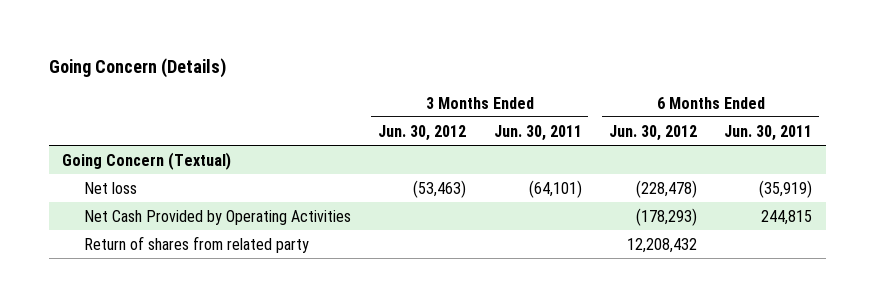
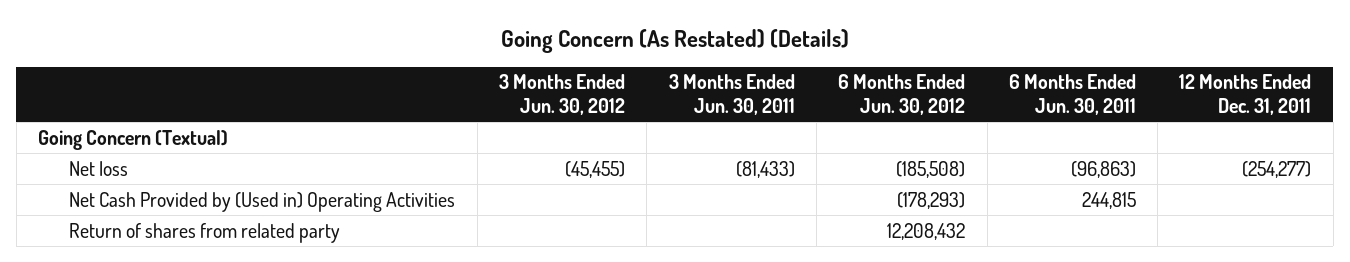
[48,58,226,79] Going Concern (Details) -> [500,28,849,53] Going Concern (As Restated) (Details)
none -> [1179,74,1312,116] 12 Months Ended Dec. 31, 2011
[413,179,467,198] (53,463) -> [565,160,626,178] (45,455)
[528,179,582,198] (64,101) -> [735,160,795,178] (81,433)
[635,179,697,198] (228,478) -> [896,160,966,178] (185,508)
[759,179,813,198] (35,919) -> [1070,160,1136,178] (96,863)
[84,209,352,225] Net Cash Provided by Operating Activities -> [69,191,456,212] Net Cash Provided by (Used in) Operating Activities

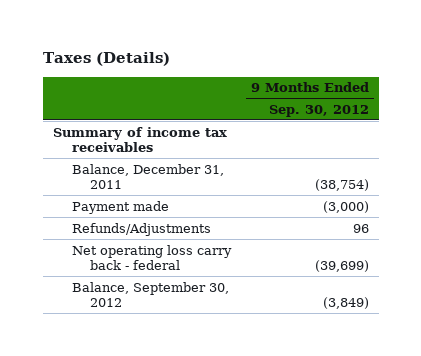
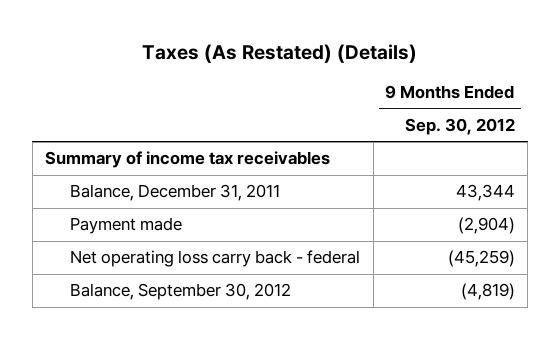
[42,52,170,67] Taxes (Details) -> [142,43,418,63] Taxes (As Restated) (Details)
[71,222,211,236] Refunds/Adjustments -> none
[314,179,369,192] (38,754) -> [455,184,515,202] 43,344
[322,200,369,213] (3,000) -> [457,217,515,235] (2,904)
[314,260,369,273] (39,699) -> [447,250,515,268] (45,259)
[322,297,369,310] (3,849) -> [460,283,515,301] (4,819)

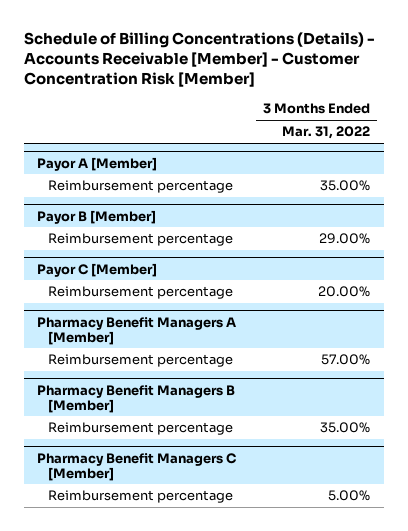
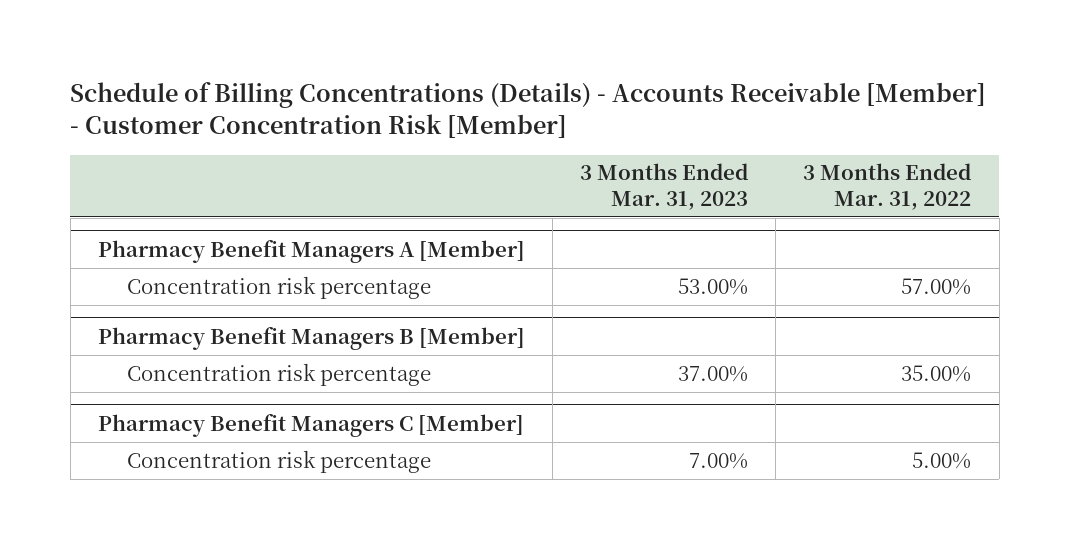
none -> [580,163,749,211] 3 Months Ended Mar. 31, 2023
[37,156,158,171] Payor A [Member] -> none
[48,180,234,194] Reimbursement percentage -> none
[37,209,157,224] Payor B [Member] -> none
[48,233,234,247] Reimbursement percentage -> none
[37,262,158,277] Payor C [Member] -> none
[48,286,234,300] Reimbursement percentage -> none
[48,354,234,368] Reimbursement percentage -> [127,275,432,299] Concentration risk percentage
[48,422,234,436] Reimbursement percentage -> [127,362,432,386] Concentration risk percentage
[48,490,234,504] Reimbursement percentage -> [127,449,432,473] Concentration risk percentage

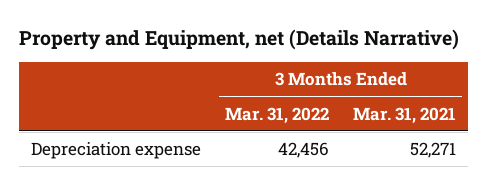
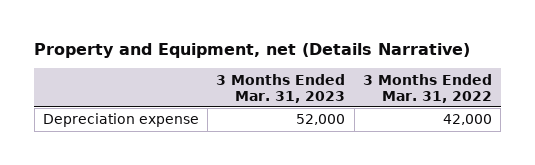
[353,106,457,124] Mar. 31, 2021 -> none
none -> [216,73,346,103] 3 Months Ended Mar. 31, 2023
[278,142,330,159] 42,456 -> [442,114,492,126] 42,000

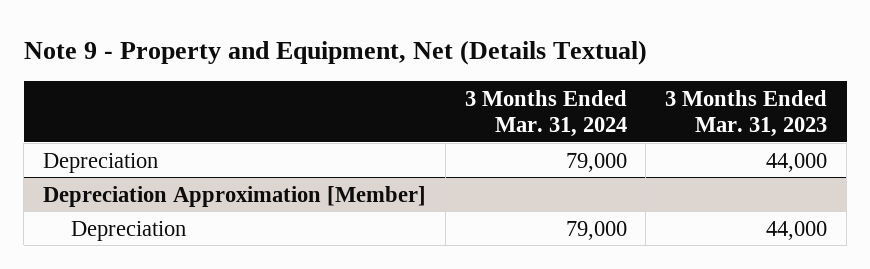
[34,42,471,58] Property and Equipment, net (Details Narrative) -> [23,39,647,65] Note 9 - Property and Equipment, Net (Details Textual)
[362,73,492,103] 3 Months Ended Mar. 31, 2022 -> none
none -> [464,89,627,137] 3 Months Ended Mar. 31, 2024
[42,113,199,128] Depreciation expense -> [42,152,158,173] Depreciation
[296,114,346,126] 52,000 -> [766,152,828,172] 44,000
none -> [42,185,426,207] Depreciation Approximation [Member]
none -> [70,220,186,241] Depreciation

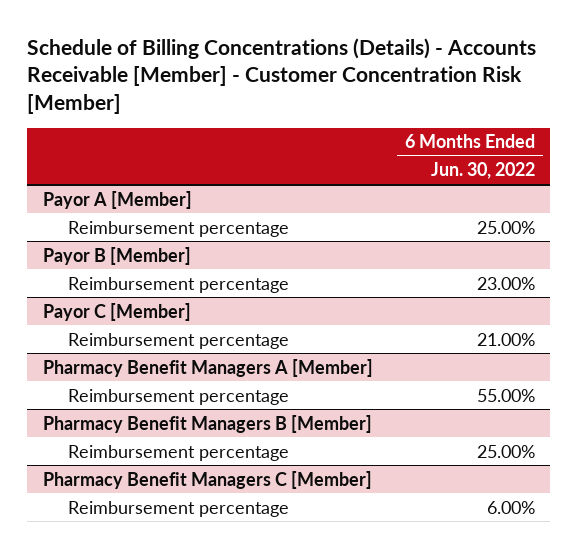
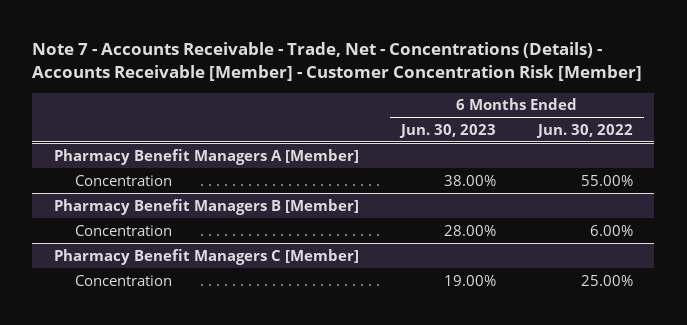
[27,37,537,115] Schedule of Billing Concentrations (Details) - Accounts Receivable [Member] - Customer Concentration Risk [Member] -> [32,42,643,81] Note 7 - Accounts Receivable - Trade, Net - Concentrations (Details) - Accounts Receivable [Member] - Customer Concentration Risk [Member]
none -> [398,123,496,138] Jun. 30, 2023
[43,190,193,209] Payor A [Member] -> none
[68,220,290,237] Reimbursement percentage -> none
[43,246,192,265] Payor B [Member] -> none
[68,276,290,293] Reimbursement percentage -> none
[43,302,192,321] Payor C [Member] -> none
[68,332,290,349] Reimbursement percentage -> none
[68,388,290,405] Reimbursement percentage -> [74,174,172,186] Concentration
[68,444,290,461] Reimbursement percentage -> none
none -> [74,224,172,236] Concentration
[68,500,290,517] Reimbursement percentage -> none
none -> [74,274,172,286] Concentration

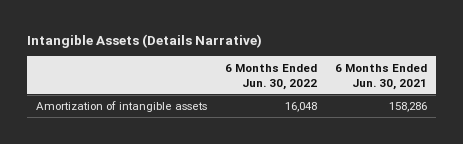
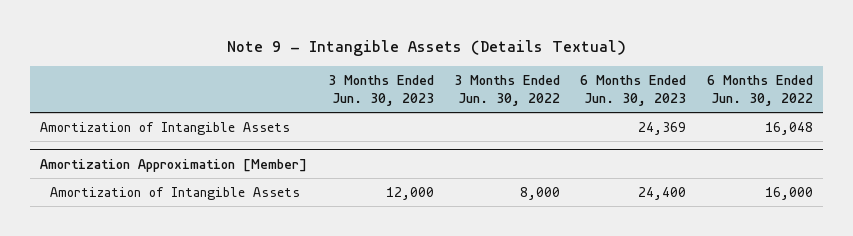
[26,33,262,48] Intangible Assets (Details Narrative) -> [226,40,626,57] Note 9 - Intangible Assets (Details Textual)
[335,63,428,90] 6 Months Ended Jun. 30, 2021 -> none
none -> [327,75,434,106] 3 Months Ended Jun. 30, 2023
none -> [454,75,561,106] 3 Months Ended Jun. 30, 2022
none -> [580,75,687,106] 6 Months Ended Jun. 30, 2023
[35,101,207,113] Amortization of intangible assets -> [40,121,291,135] Amortization of Intangible Assets
none -> [40,158,308,172] Amortization Approximation [Member]
none -> [50,186,301,200] Amortization of Intangible Assets

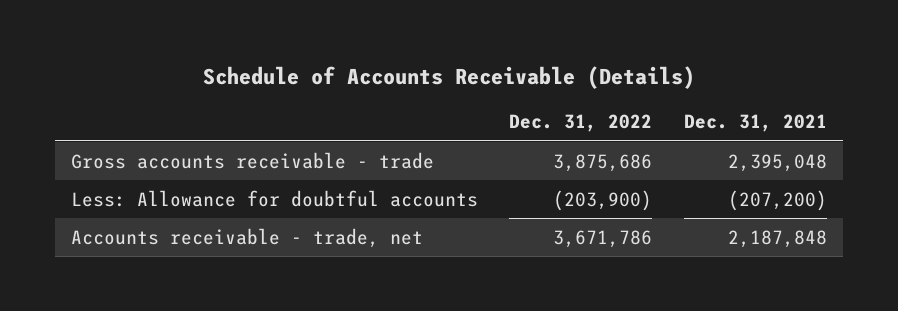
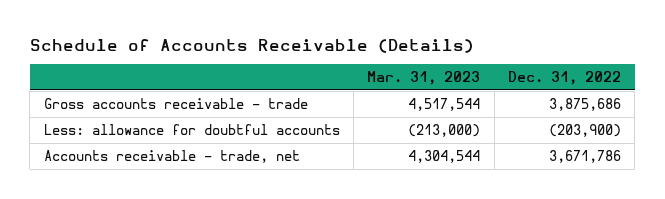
[684,114,828,133] Dec. 31, 2021 -> none
none -> [367,71,481,86] Mar. 31, 2023
[70,189,478,207] Less: Allowance for doubtful accounts -> [43,123,340,135] Less: allowance for doubtful accounts

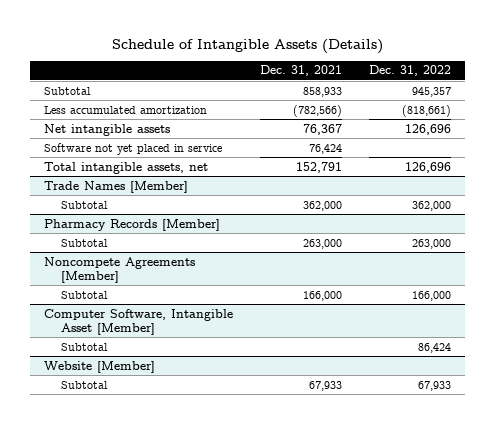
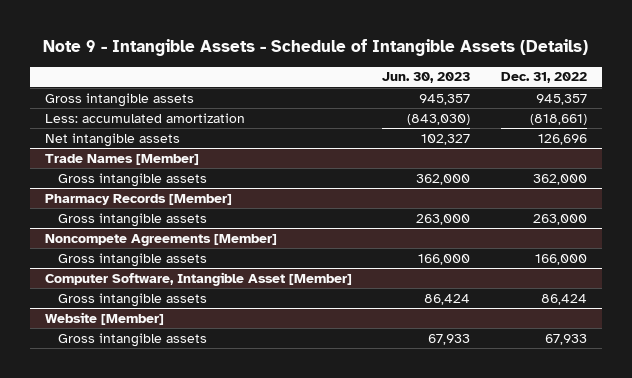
[111,38,383,54] Schedule of Intangible Assets (Details) -> [42,39,588,57] Note 9 - Intangible Assets - Schedule of Intangible Assets (Details)
[260,65,343,77] Dec. 31, 2021 -> none
none -> [382,72,471,84] Jun. 30, 2023
[43,86,91,95] Subtotal -> [45,92,195,107] Gross intangible assets
[43,105,207,114] Less accumulated amortization -> [45,112,246,123] Less: accumulated amortization
[43,142,222,155] Software not yet placed in service -> none
[43,161,208,174] Total intangible assets, net -> none
[61,200,109,209] Subtotal -> [57,172,207,187] Gross intangible assets
[61,238,109,247] Subtotal -> [57,212,207,227] Gross intangible assets
[61,290,109,299] Subtotal -> [57,252,207,267] Gross intangible assets
[61,342,109,351] Subtotal -> [57,292,207,307] Gross intangible assets
[61,380,109,389] Subtotal -> [57,332,207,347] Gross intangible assets

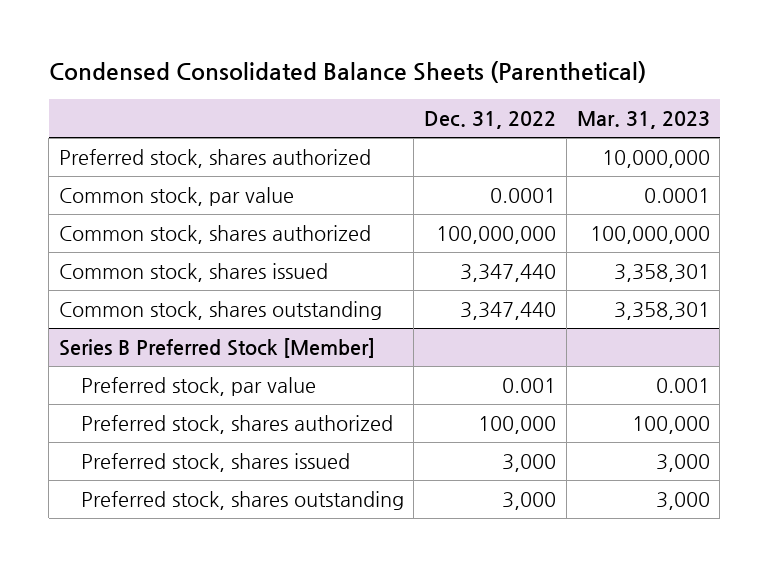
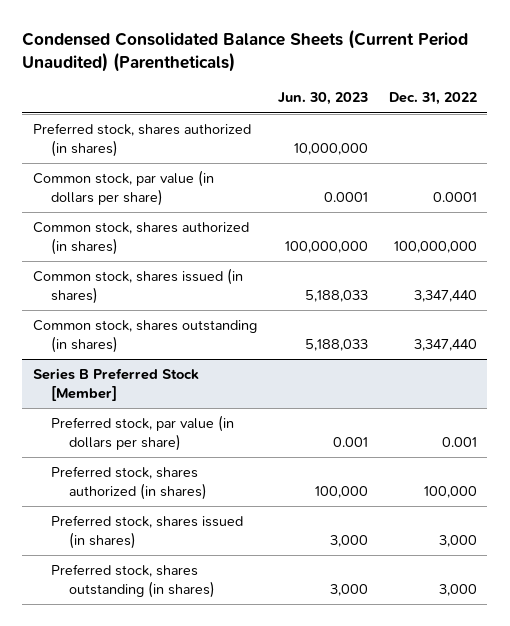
[48,61,646,84] Condensed Consolidated Balance Sheets (Parenthetical) -> [22,28,469,72] Condensed Consolidated Balance Sheets (Current Period Unaudited) (Parentheticals)
[576,111,710,130] Mar. 31, 2023 -> none
none -> [277,92,368,106] Jun. 30, 2023
[59,148,372,168] Preferred stock, shares authorized -> [32,123,251,158] Preferred stock, shares authorized (in shares)
[59,186,295,206] Common stock, par value -> [32,170,214,207] Common stock, par value (in dollars per share)
[59,224,372,244] Common stock, shares authorized -> [32,222,249,256] Common stock, shares authorized (in shares)
[59,262,329,282] Common stock, shares issued -> [32,268,243,305] Common stock, shares issued (in shares)
[59,300,383,320] Common stock, shares outstanding -> [32,320,257,354] Common stock, shares outstanding (in shares)
[80,376,316,396] Preferred stock, par value -> [50,415,234,452] Preferred stock, par value (in dollars per share)
[80,414,393,434] Preferred stock, shares authorized -> [50,466,207,501] Preferred stock, shares authorized (in shares)
[80,452,350,472] Preferred stock, shares issued -> [50,515,243,550] Preferred stock, shares issued (in shares)
[80,490,404,510] Preferred stock, shares outstanding -> [50,564,215,599] Preferred stock, shares outstanding (in shares)

